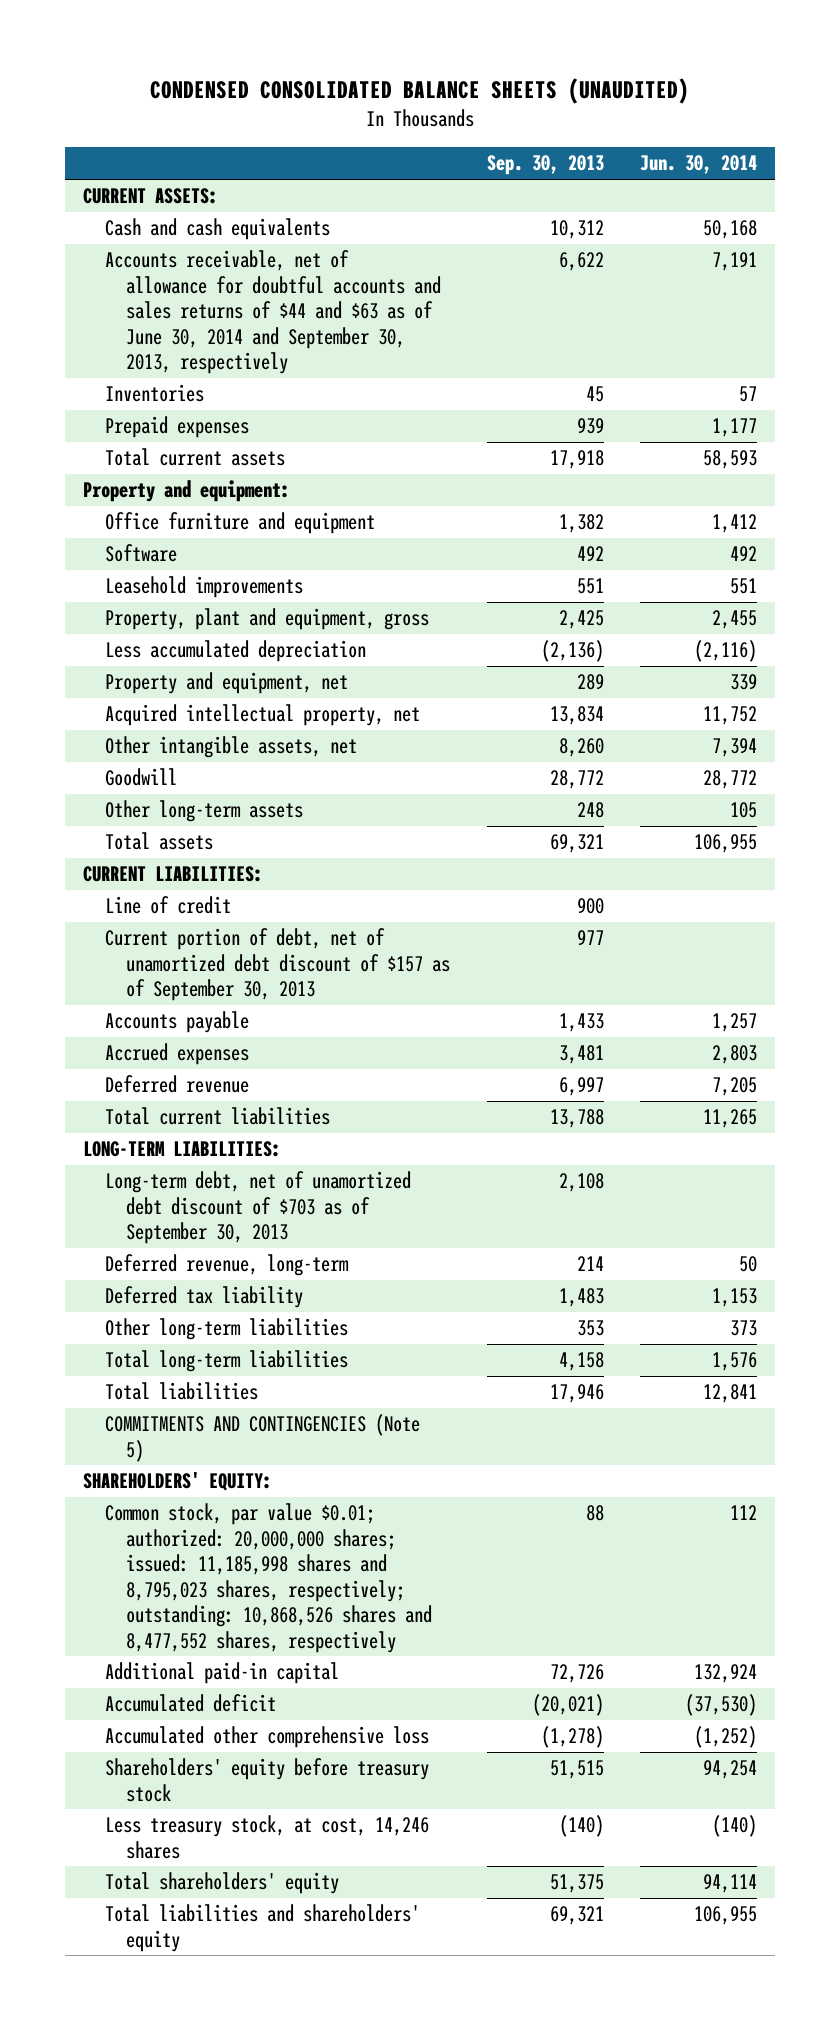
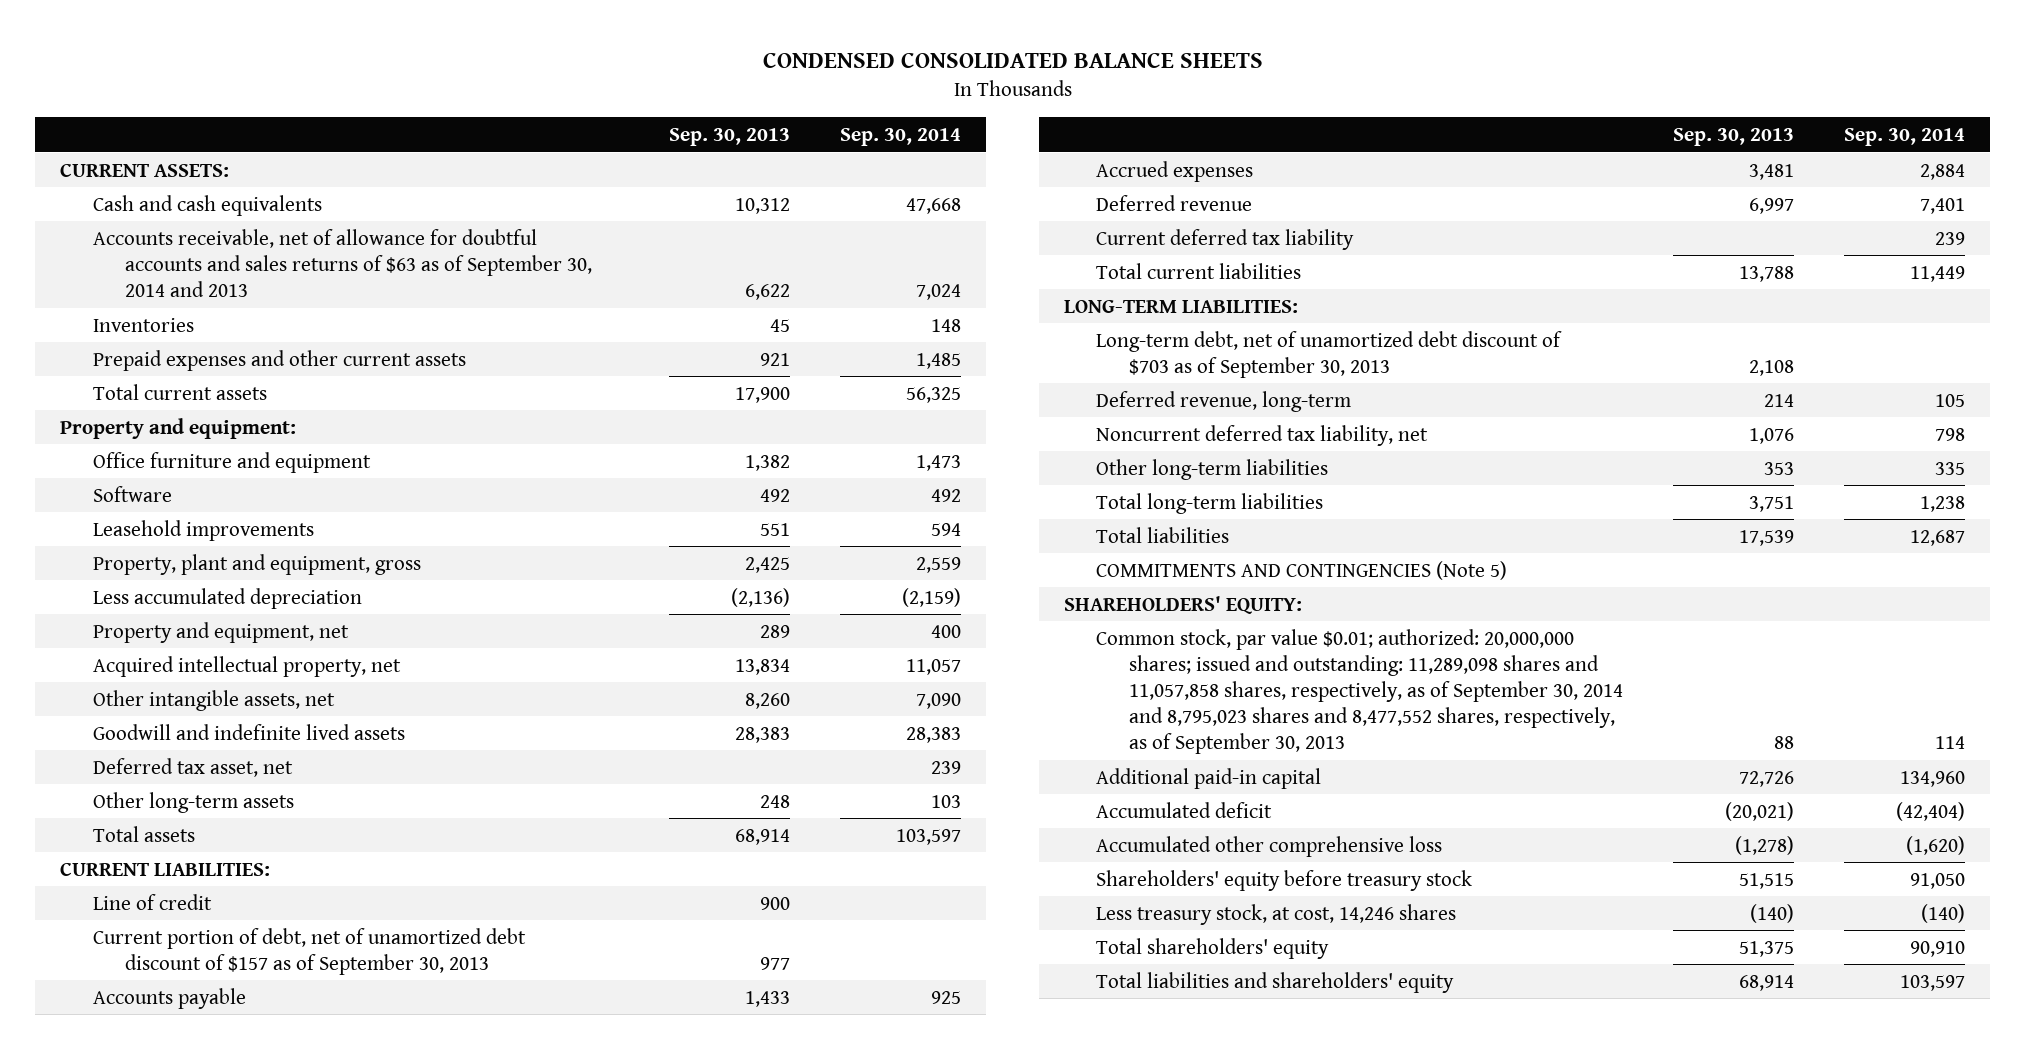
[150,77,690,104] CONDENSED CONSOLIDATED BALANCE SHEETS (UNAUDITED) -> [762,52,1263,68] CONDENSED CONSOLIDATED BALANCE SHEETS
[639,155,757,175] Jun. 30, 2014 -> none
none -> [840,127,962,146] Sep. 30, 2014
[104,250,442,375] Accounts receivable, net of allowance for doubtful accounts and sales returns of $44 and $63 as of June 30, 2014 and September 30, 2013, respectively -> [92,228,593,297] Accounts receivable, net of allowance for doubtful accounts and sales returns of $63 as of September 30, 2014 and 2013
[104,416,249,439] Prepaid expenses -> none
none -> [92,349,466,371] Prepaid expenses and other current assets
[549,450,604,470] 17,918 -> [735,386,791,403] 17,900
[104,768,177,787] Goodwill -> none
none -> [92,723,405,740] Goodwill and indefinite lived assets
none -> [92,757,293,777] Deferred tax asset, net
[549,834,604,854] 69,321 -> [735,828,791,845] 68,914
none -> [1096,228,1355,250] Current deferred tax liability
[104,1286,303,1309] Deferred tax liability -> [1096,424,1429,446] Noncurrent deferred tax liability, net
[558,1288,604,1308] 1,483 -> [1748,427,1794,444] 1,076
[558,1352,604,1372] 4,158 -> [1748,495,1794,512] 3,751
[549,1384,604,1404] 17,946 -> [1738,529,1794,546] 17,539
[104,1503,433,1653] Common stock, par value $0.01; authorized: 20,000,000 shares; issued: 11,185,998 shares and 8,795,023 shares, respectively; outstanding: 10,868,526 shares and 8,477,552 shares, respectively -> [1096,628,1623,754] Common stock, par value $0.01; authorized: 20,000,000 shares; issued and outstanding: 11,289,098 shares and 11,057,858 shares, respectively, as of September 30, 2014 and 8,795,023 shares and 8,477,552 shares, respectively, as of September 30, 2013
[549,1906,604,1926] 69,321 -> [1738,974,1794,991] 68,914

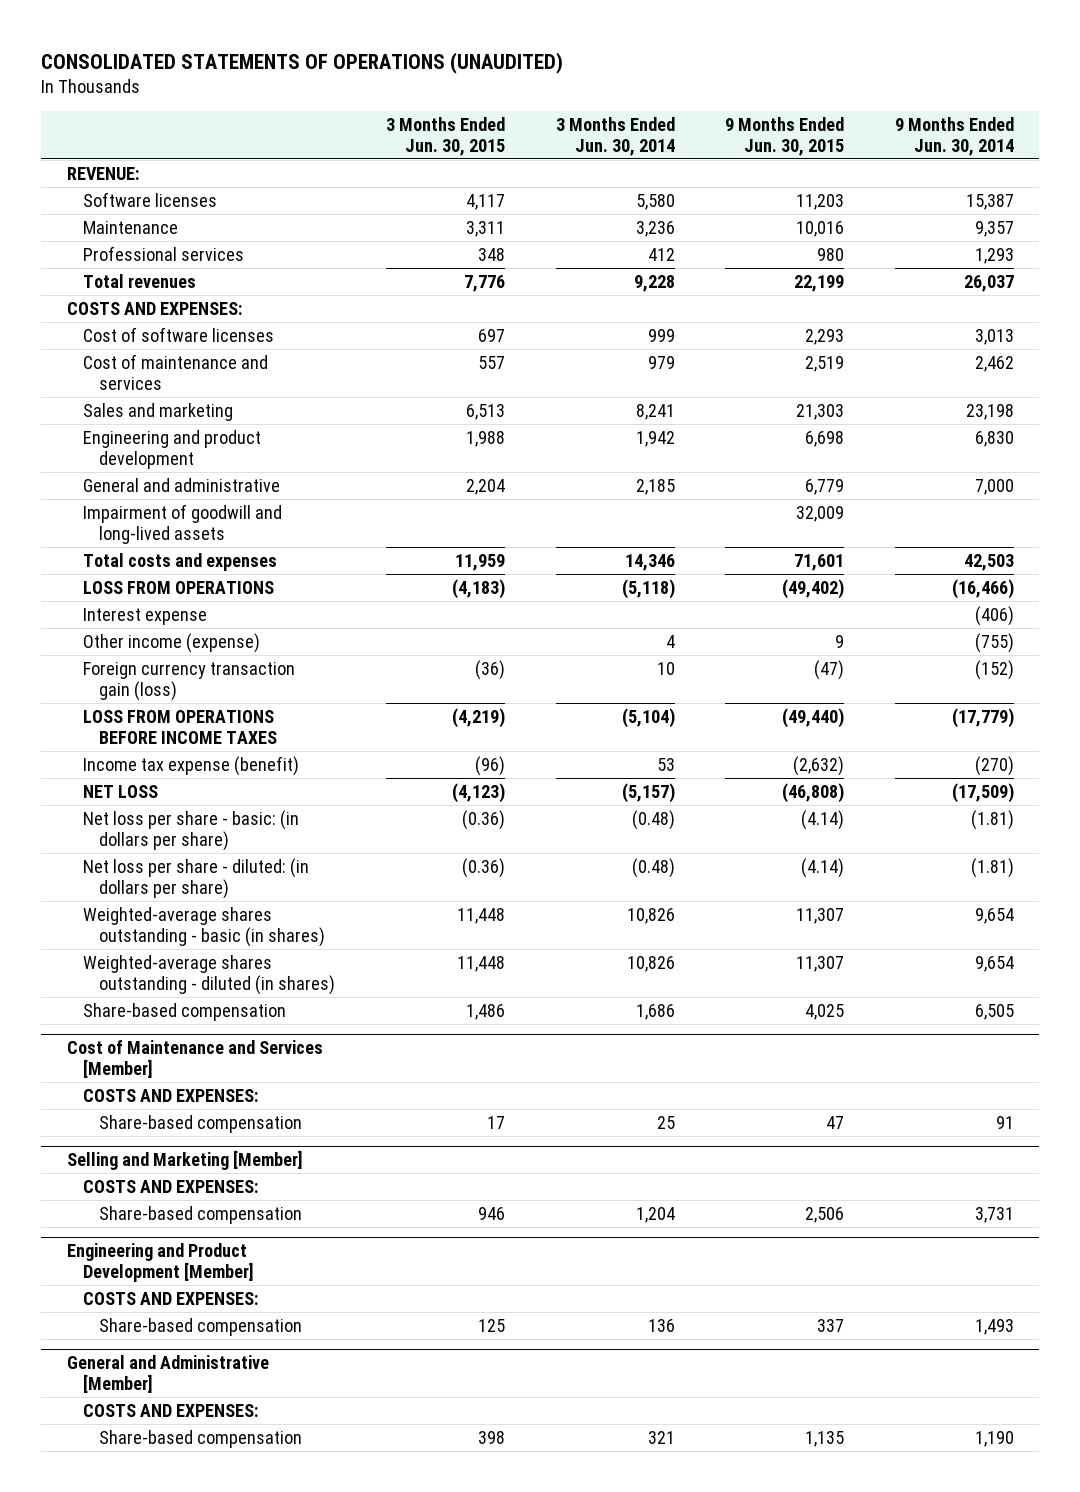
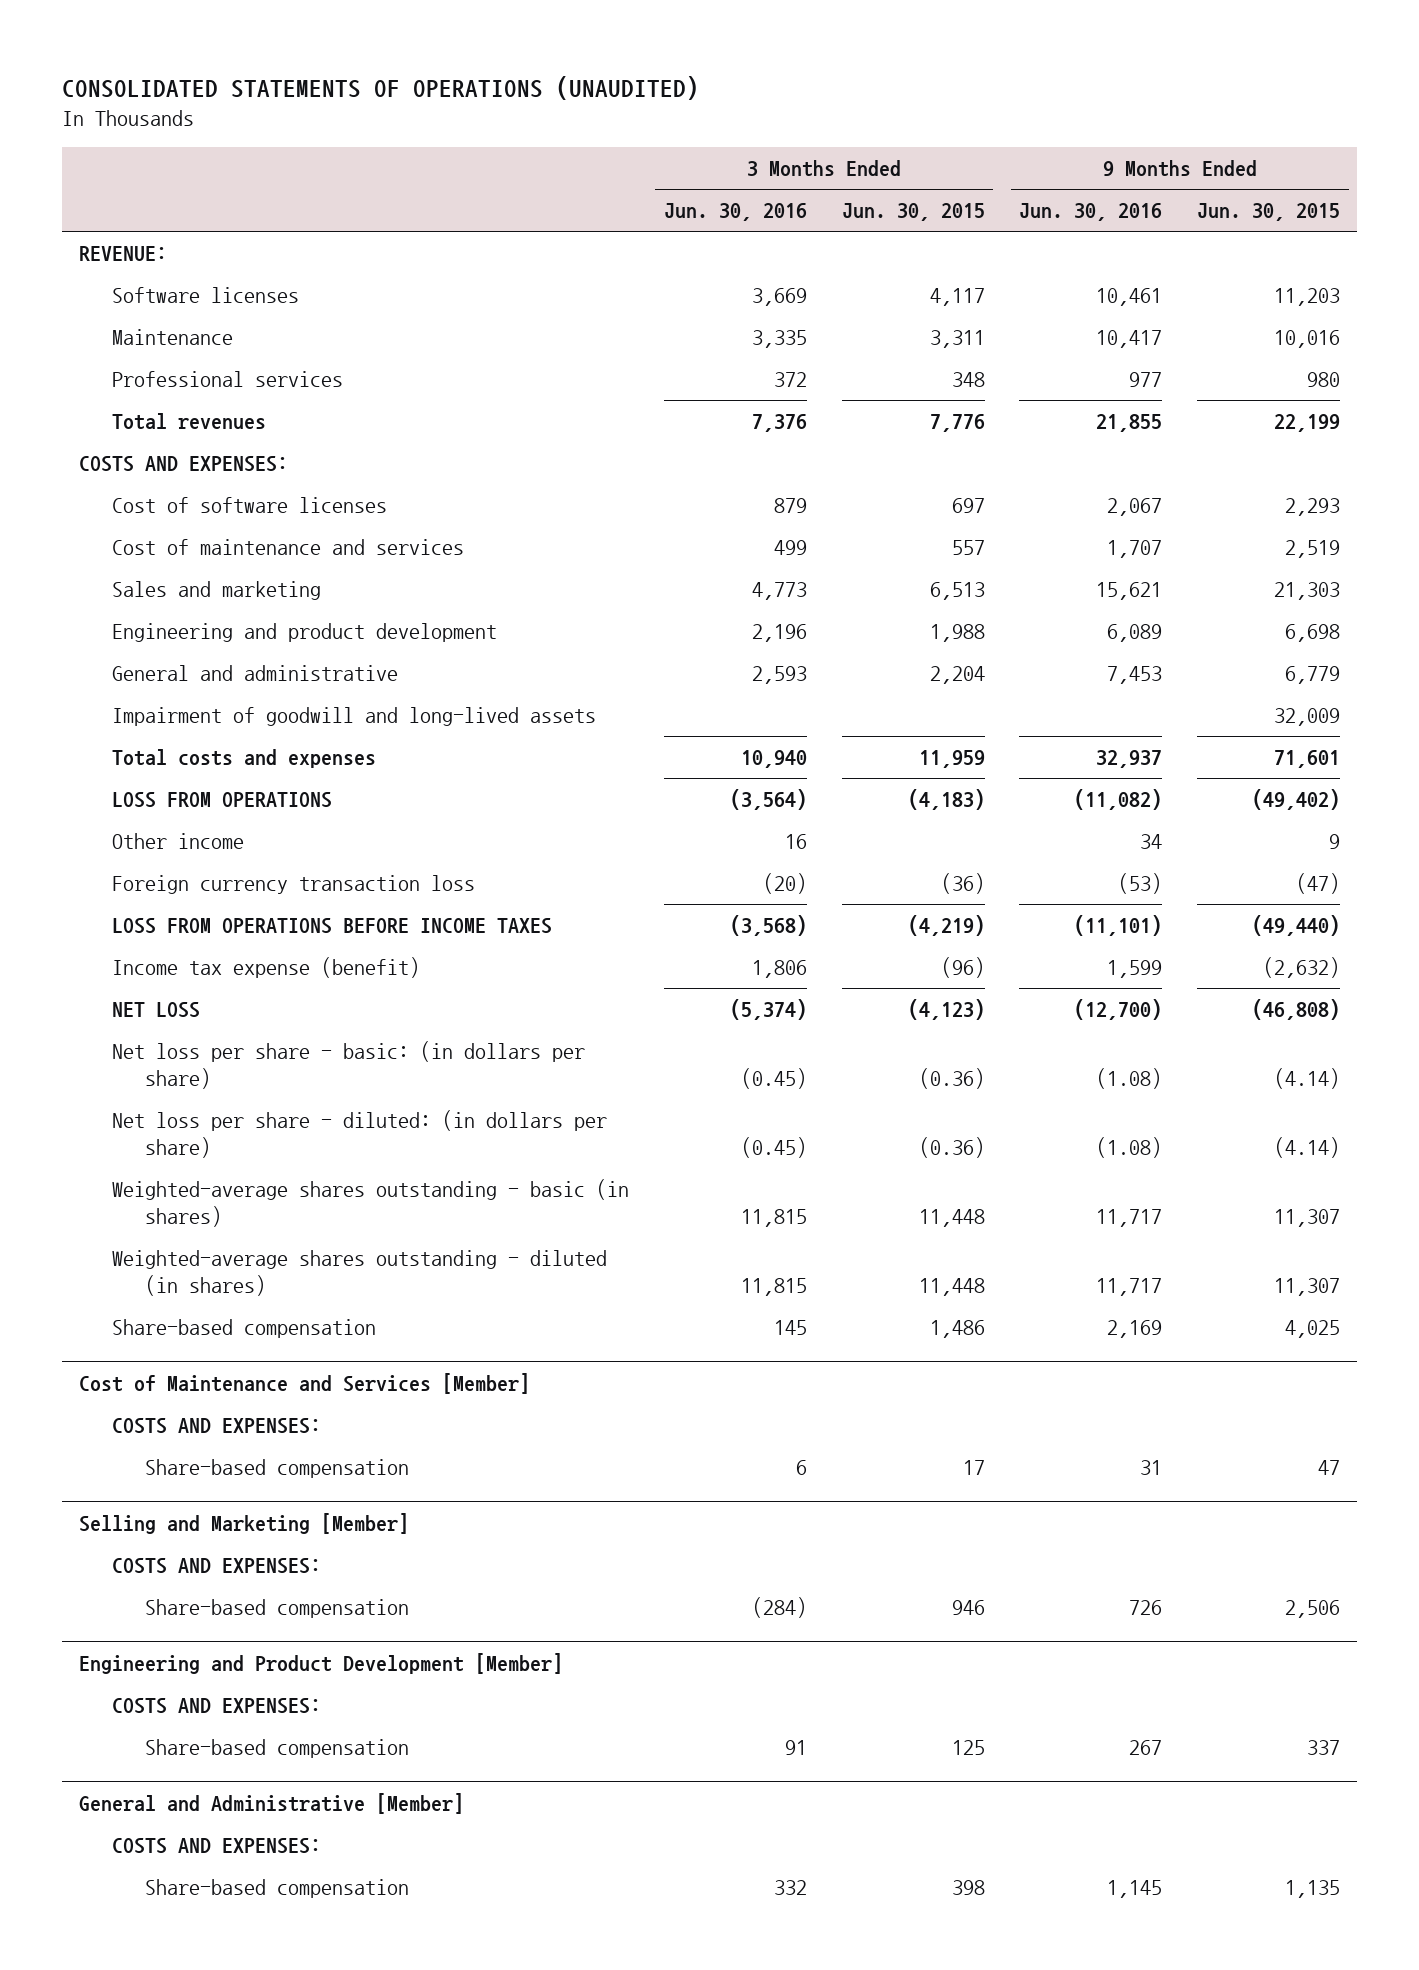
[555,116,675,157] 3 Months Ended Jun. 30, 2014 -> none
[894,116,1014,157] 9 Months Ended Jun. 30, 2014 -> none
none -> [663,203,807,222] Jun. 30, 2016
none -> [1019,203,1163,222] Jun. 30, 2016
[82,607,207,625] Interest expense -> none
[82,632,260,653] Other income (expense) -> [112,833,245,850] Other income
[82,661,295,701] Foreign currency transaction gain (loss) -> [112,875,476,895] Foreign currency transaction loss

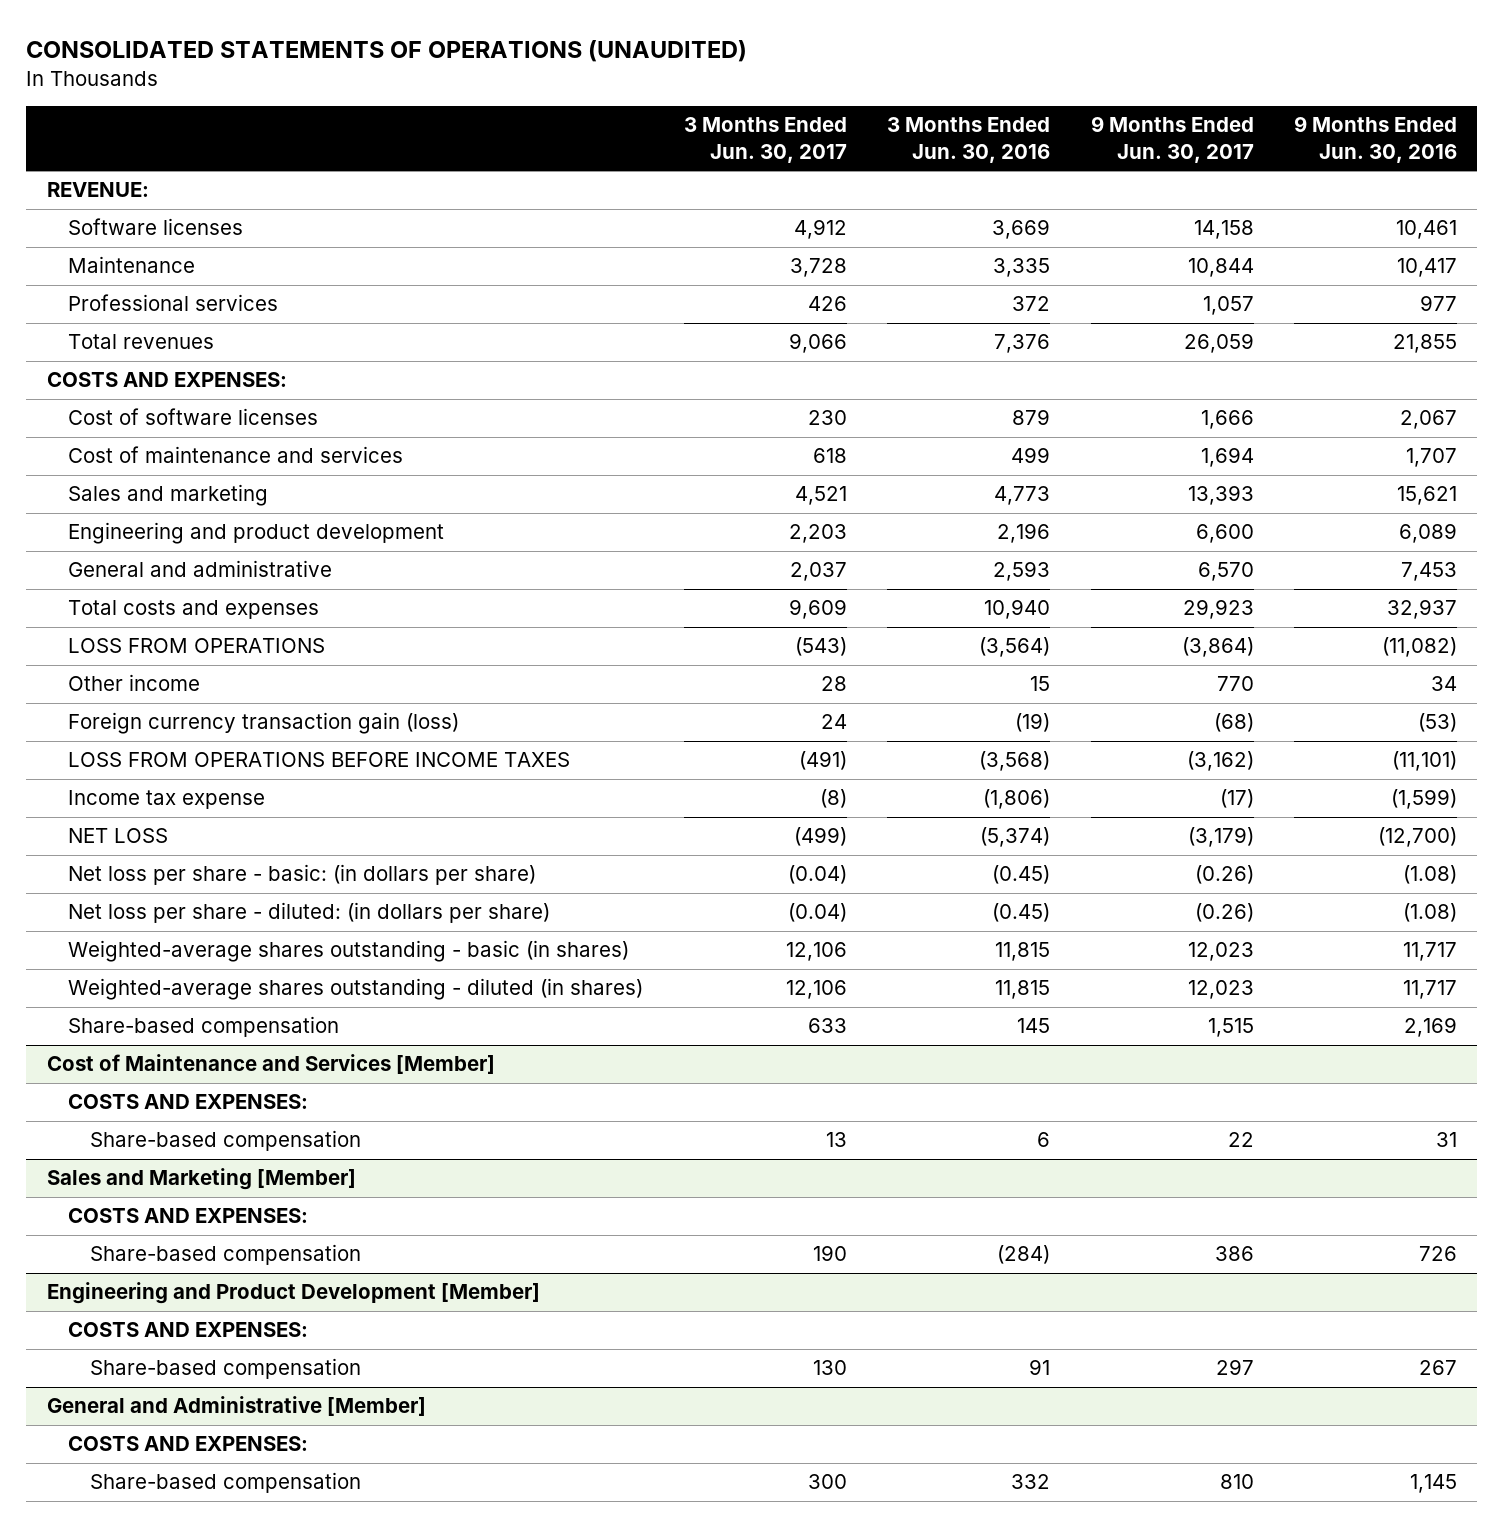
[841,203,985,222] Jun. 30, 2015 -> none
[1196,203,1340,222] Jun. 30, 2015 -> none
none -> [683,117,847,163] 3 Months Ended Jun. 30, 2017
none -> [1090,116,1254,163] 9 Months Ended Jun. 30, 2017
[112,707,597,727] Impairment of goodwill and long-lived assets -> none
[784,834,807,850] 16 -> [1030,676,1051,692] 15
[112,875,476,895] Foreign currency transaction loss -> [68,712,460,735] Foreign currency transaction gain (loss)
[762,873,807,895] (20) -> [1015,713,1051,733] (19)
[112,957,421,979] Income tax expense (benefit) -> [68,790,266,810] Income tax expense
[751,960,807,979] 1,806 -> [983,789,1051,810] (1,806)
[1107,960,1163,979] 1,599 -> [1391,789,1458,810] (1,599)
[79,1512,410,1534] Selling and Marketing [Member] -> [46,1168,356,1191] Sales and Marketing [Member]

